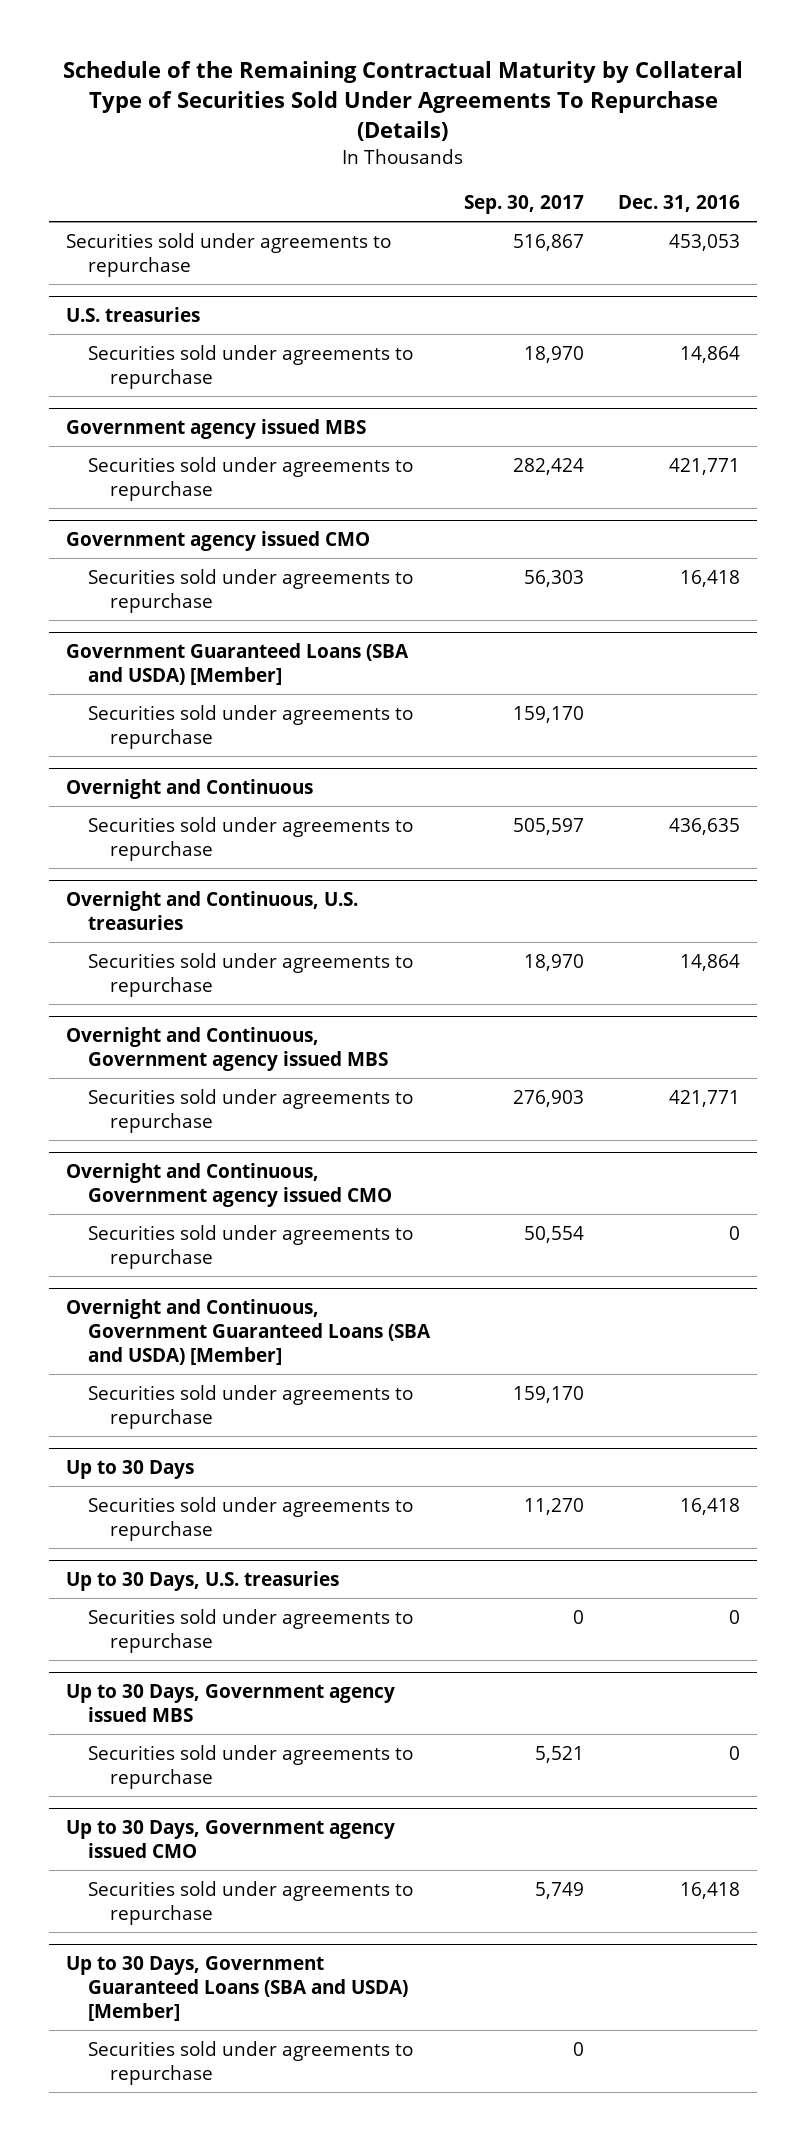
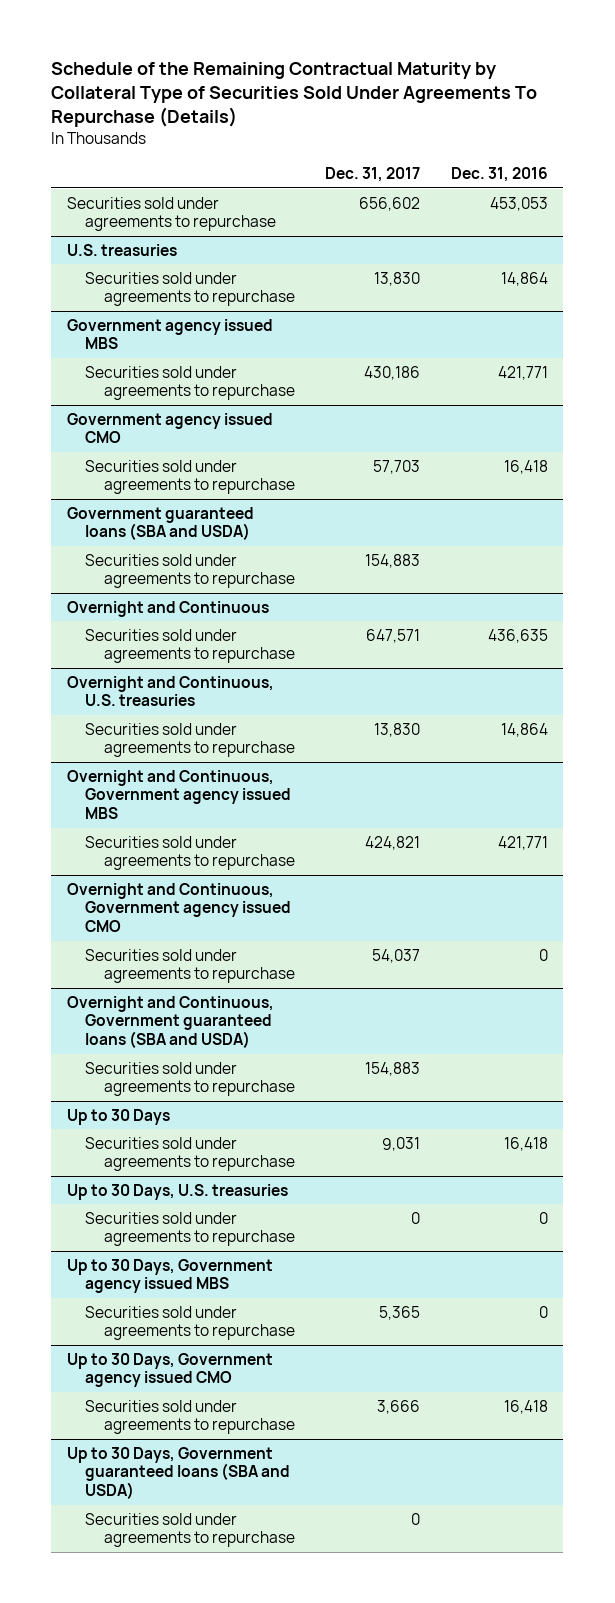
[464,194,585,214] Sep. 30, 2017 -> none
none -> [325,167,421,183] Dec. 31, 2017
[65,642,409,685] Government Guaranteed Loans (SBA and USDA) [Member] -> [66,506,254,541] Government guaranteed loans (SBA and USDA)
[65,1298,431,1366] Overnight and Continuous, Government Guaranteed Loans (SBA and USDA) [Member] -> [66,995,274,1049] Overnight and Continuous, Government guaranteed loans (SBA and USDA)
[65,1955,408,2022] Up to 30 Days, Government Guaranteed Loans (SBA and USDA) [Member] -> [66,1446,291,1500] Up to 30 Days, Government guaranteed loans (SBA and USDA)

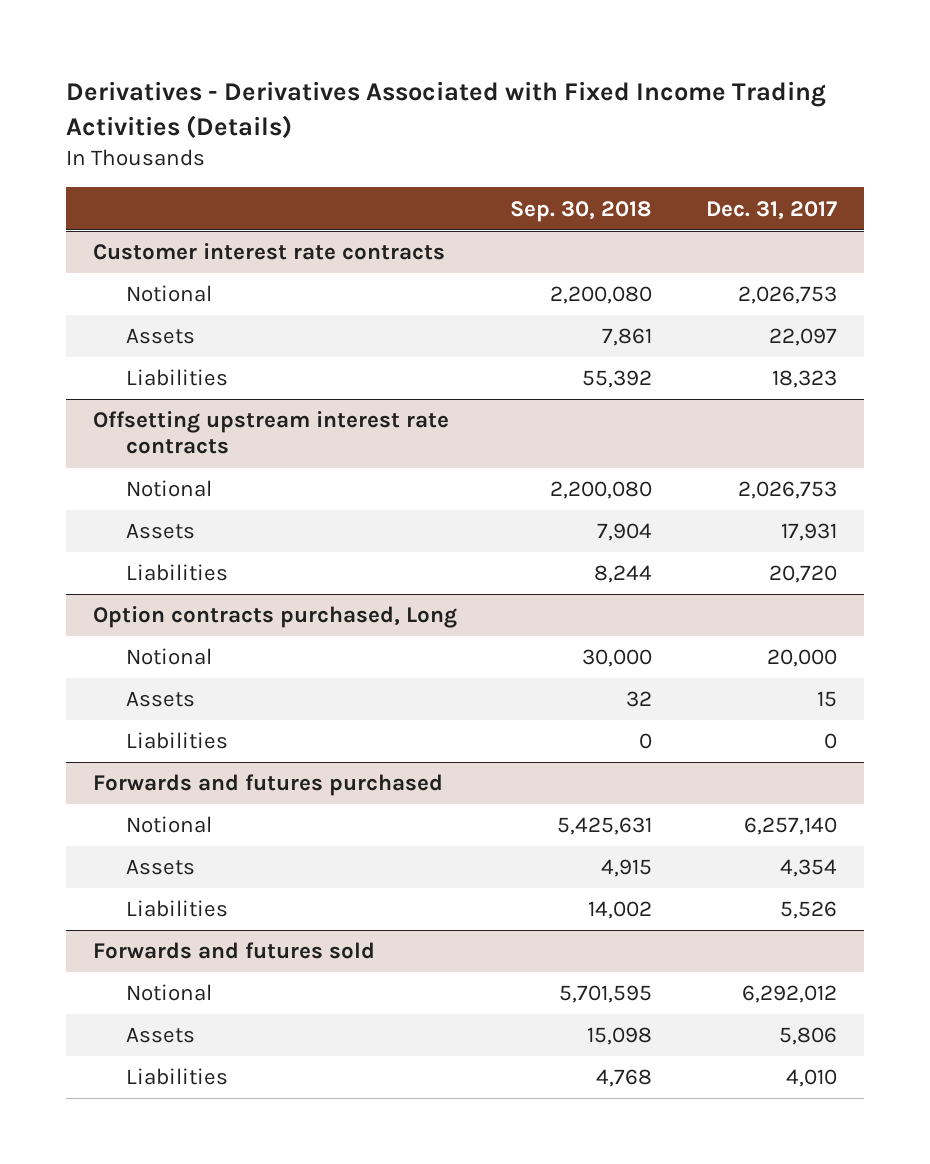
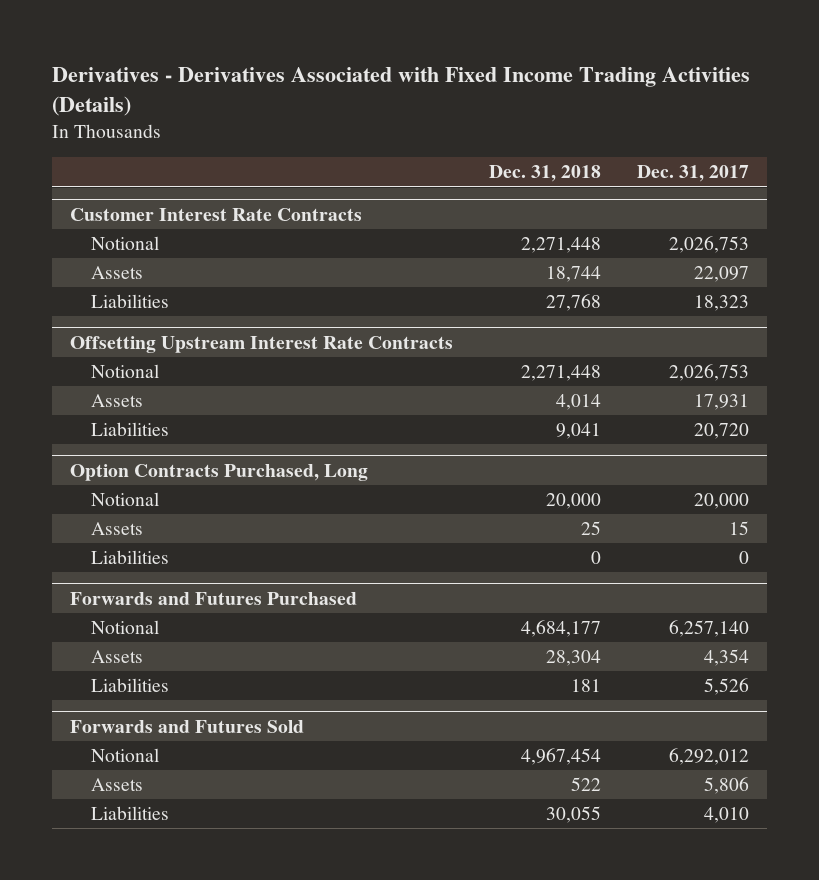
[510,200,653,222] Sep. 30, 2018 -> none
none -> [488,165,601,183] Dec. 31, 2018
[92,243,445,261] Customer interest rate contracts -> [70,207,363,221] Customer Interest Rate Contracts
[92,411,449,455] Offsetting upstream interest rate contracts -> [70,335,454,353] Offsetting Upstream Interest Rate Contracts
[92,606,457,629] Option contracts purchased, Long -> [70,463,369,481] Option Contracts Purchased, Long
[92,774,443,797] Forwards and futures purchased -> [70,591,358,605] Forwards and Futures Purchased
[92,942,375,960] Forwards and futures sold -> [70,719,305,733] Forwards and Futures Sold

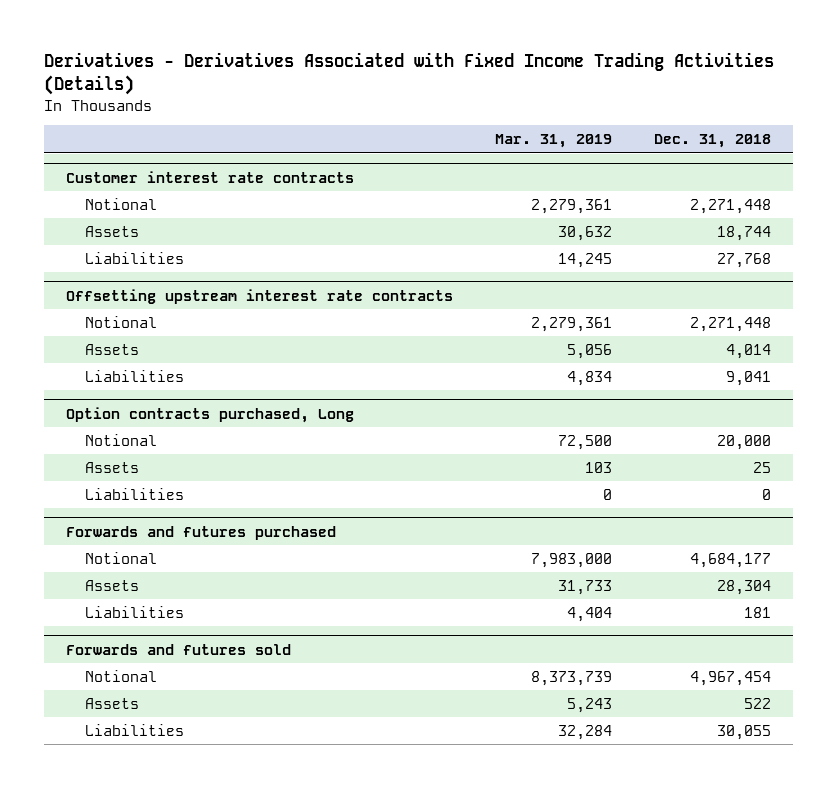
[636,165,749,183] Dec. 31, 2017 -> none
none -> [494,134,612,149] Mar. 31, 2019
[70,207,363,221] Customer Interest Rate Contracts -> [65,170,354,183] Customer interest rate contracts
[70,335,454,353] Offsetting Upstream Interest Rate Contracts -> [65,288,453,304] Offsetting upstream interest rate contracts
[70,463,369,481] Option Contracts Purchased, Long -> [65,406,354,423] Option contracts purchased, Long
[70,591,358,605] Forwards and Futures Purchased -> [65,525,336,540] Forwards and futures purchased
[70,719,305,733] Forwards and Futures Sold -> [65,643,291,655] Forwards and futures sold

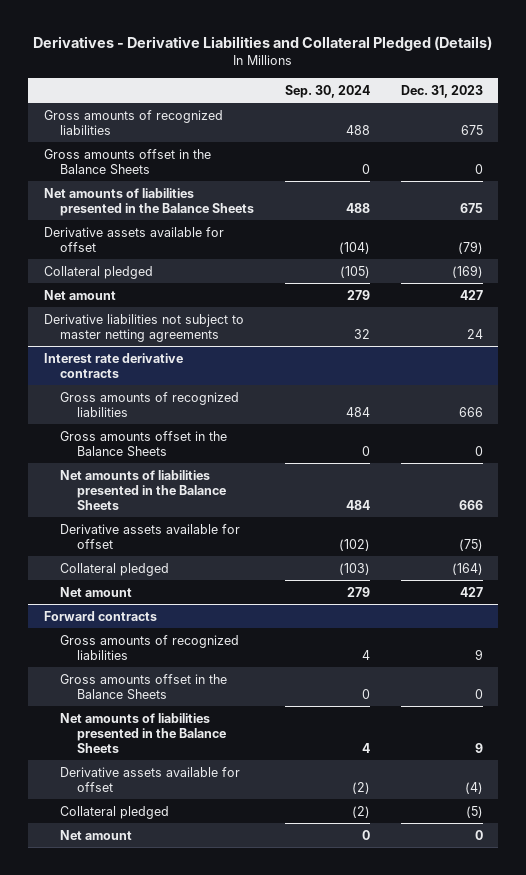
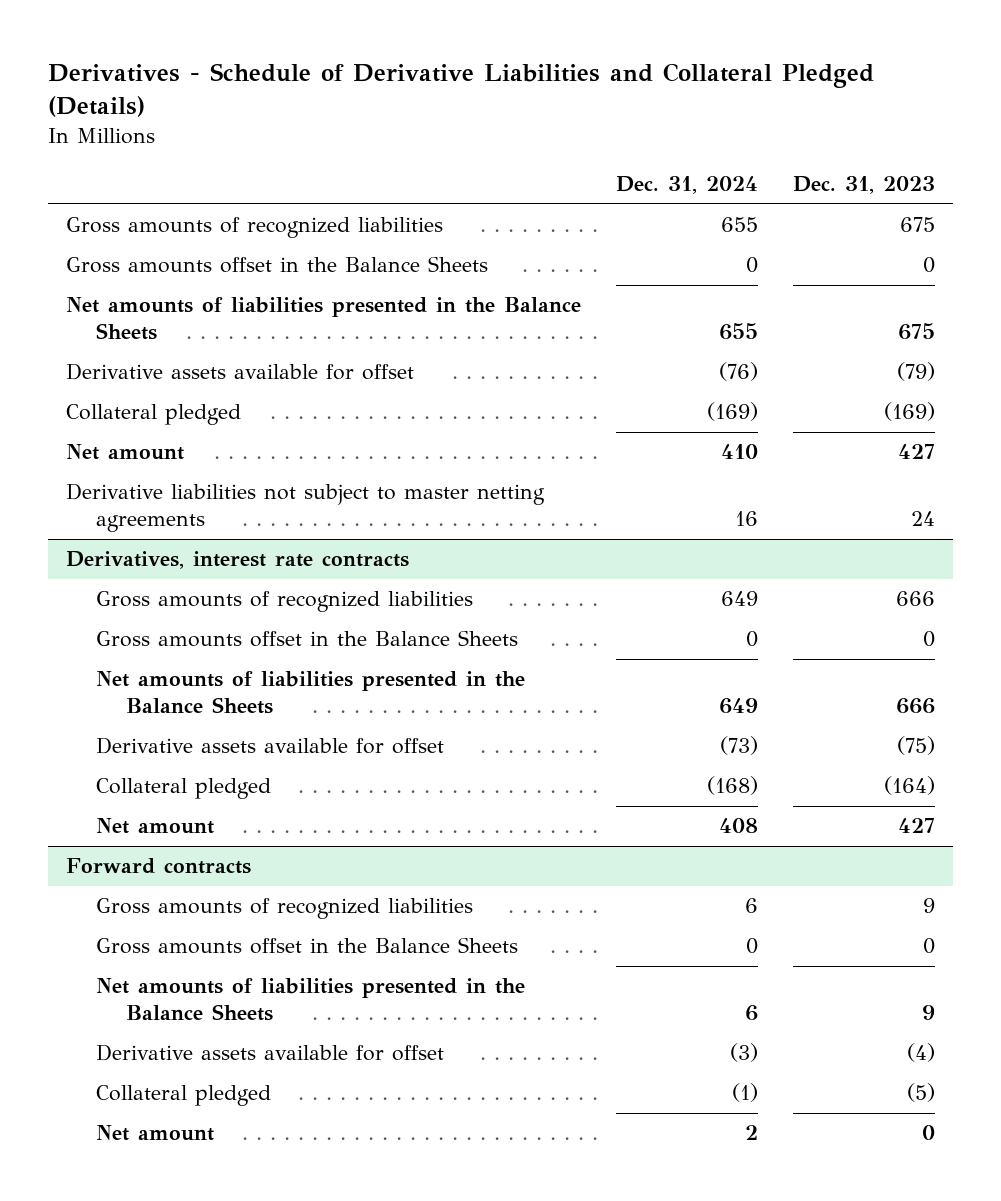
[33,36,493,52] Derivatives - Derivative Liabilities and Collateral Pledged (Details) -> [47,62,874,117] Derivatives - Schedule of Derivative Liabilities and Collateral Pledged (Details)
[284,84,370,98] Sep. 30, 2024 -> none
none -> [615,176,758,195] Dec. 31, 2024
[43,352,183,378] Interest rate derivative contracts -> [65,551,409,570] Derivatives, interest rate contracts

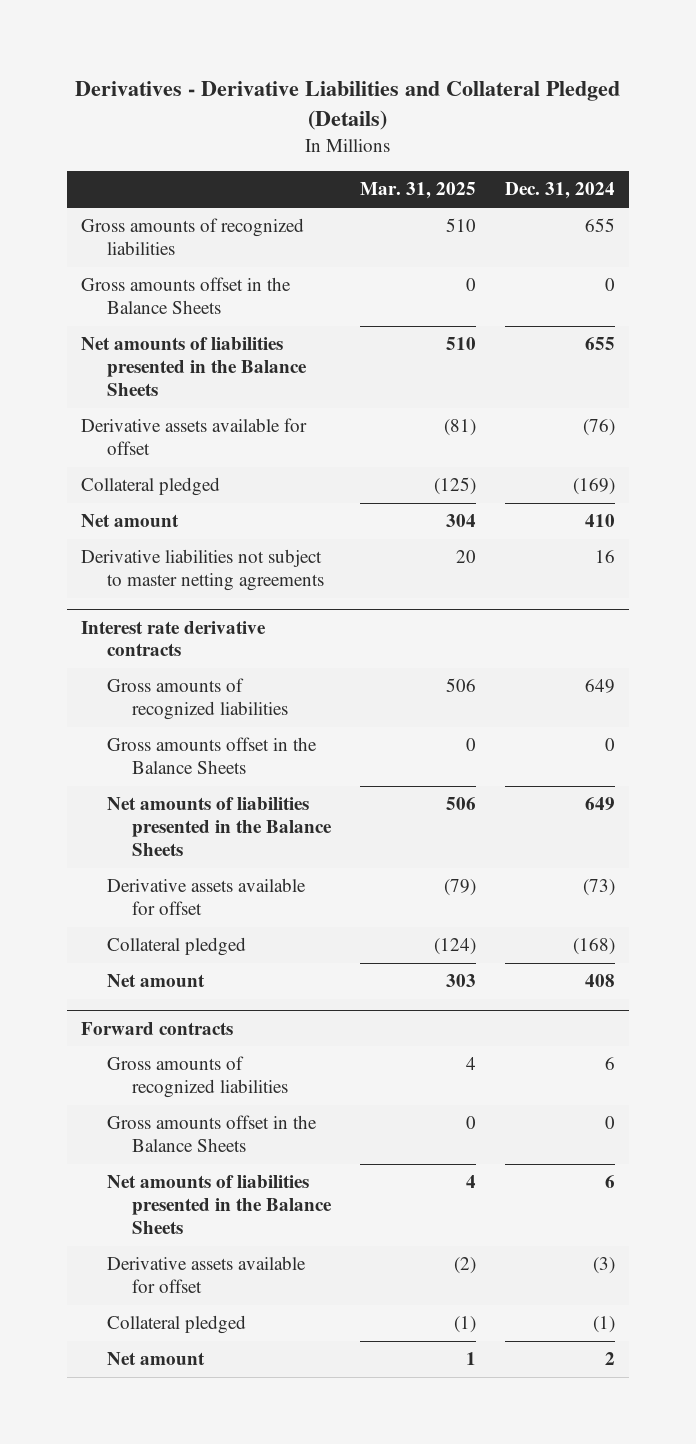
[47,62,874,117] Derivatives - Schedule of Derivative Liabilities and Collateral Pledged (Details) -> [75,81,621,130] Derivatives - Derivative Liabilities and Collateral Pledged (Details)
[793,176,936,195] Dec. 31, 2023 -> none
none -> [359,182,476,200] Mar. 31, 2025
[65,551,409,570] Derivatives, interest rate contracts -> [81,620,267,657] Interest rate derivative contracts

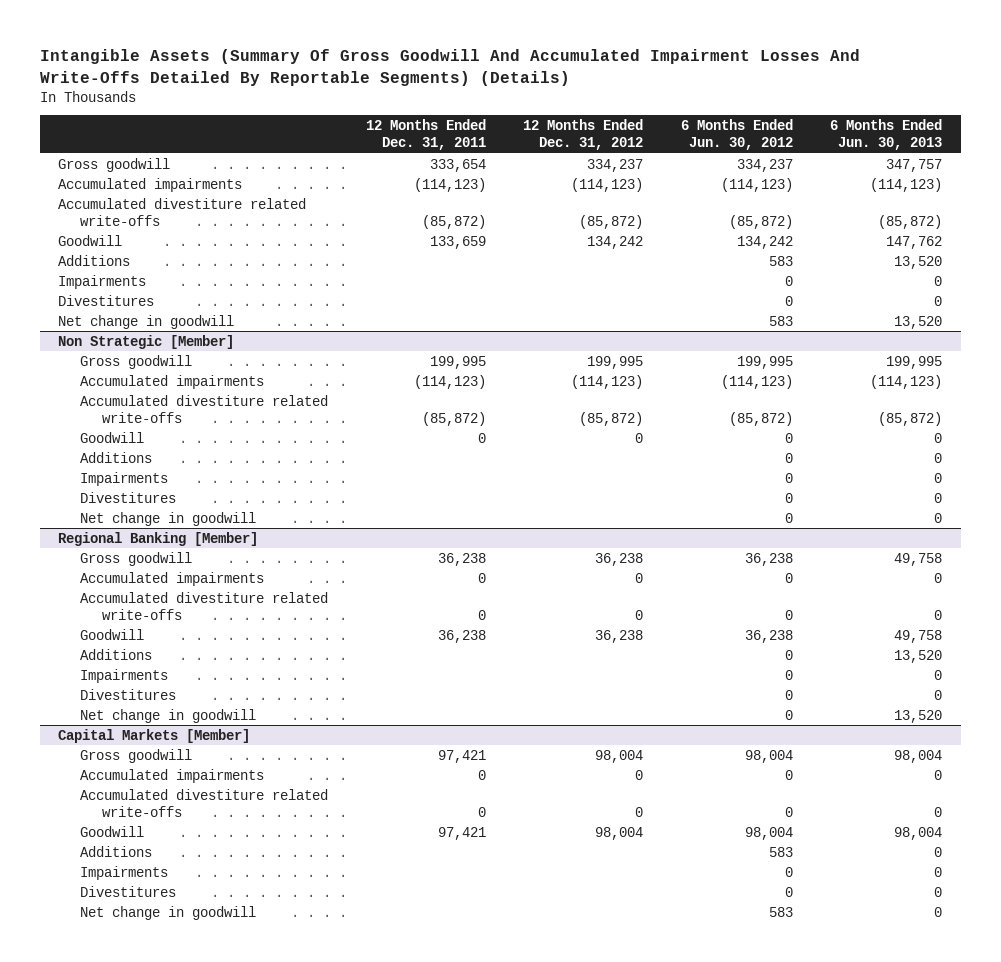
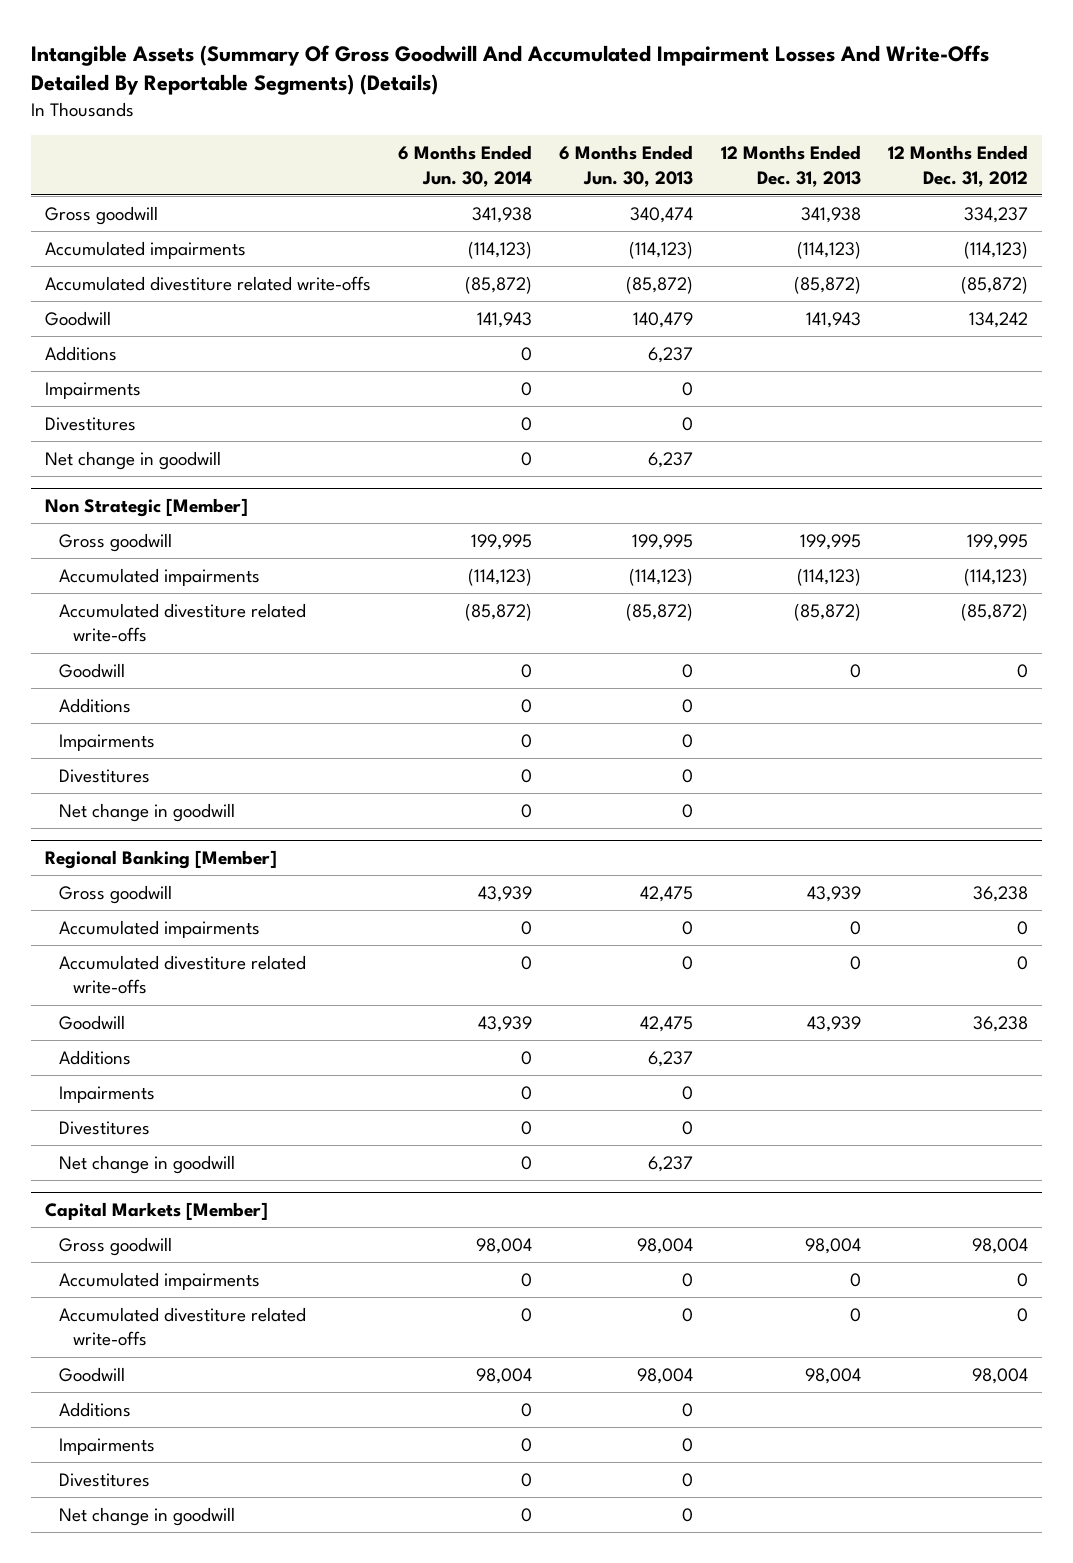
[365,119,486,151] 12 Months Ended Dec. 31, 2011 -> none
[680,119,793,151] 6 Months Ended Jun. 30, 2012 -> none
none -> [398,145,533,187] 6 Months Ended Jun. 30, 2014
none -> [720,145,861,187] 12 Months Ended Dec. 31, 2013
[886,158,943,172] 347,757 -> [630,206,694,223] 340,474
[886,235,943,249] 147,762 -> [633,311,694,328] 140,479
[894,255,943,269] 13,520 -> [648,346,694,363] 6,237
[894,315,943,329] 13,520 -> [648,451,694,468] 6,237
[894,552,943,566] 49,758 -> [640,885,694,902] 42,475
[894,629,943,643] 49,758 -> [640,1015,694,1032] 42,475
[894,649,943,663] 13,520 -> [648,1050,694,1067] 6,237
[894,709,943,723] 13,520 -> [648,1155,694,1172] 6,237

